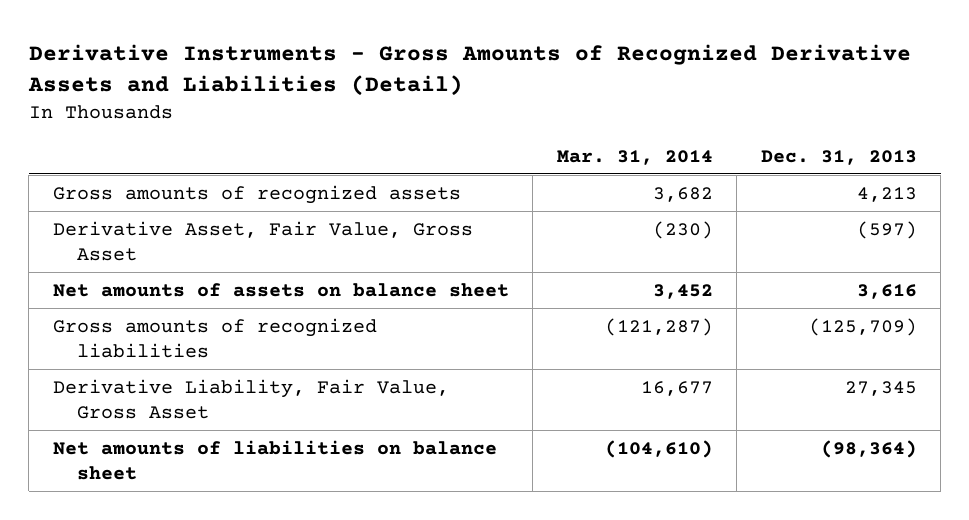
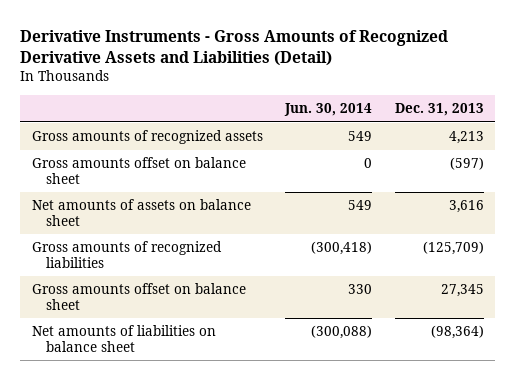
[556,149,713,165] Mar. 31, 2014 -> none
none -> [284,103,373,117] Jun. 30, 2014
[52,220,473,262] Derivative Asset, Fair Value, Gross Asset -> [31,157,246,185] Gross amounts offset on balance sheet
[52,378,449,420] Derivative Liability, Fair Value, Gross Asset -> [31,283,246,311] Gross amounts offset on balance sheet

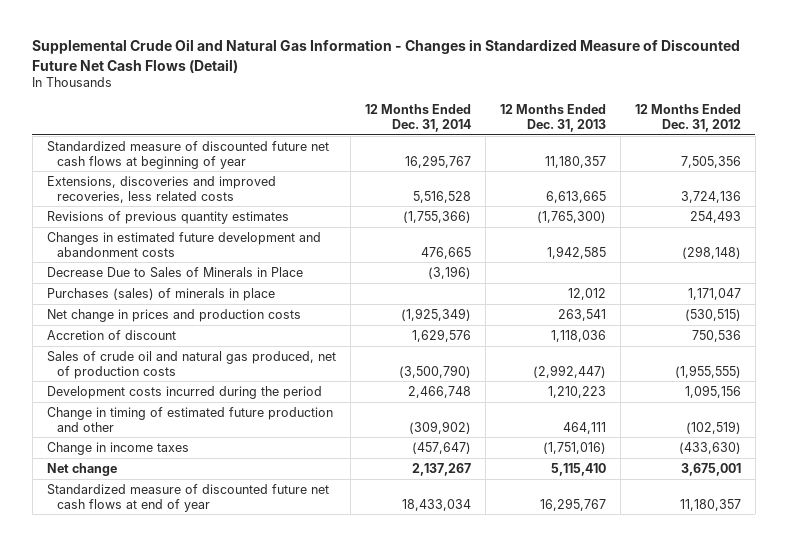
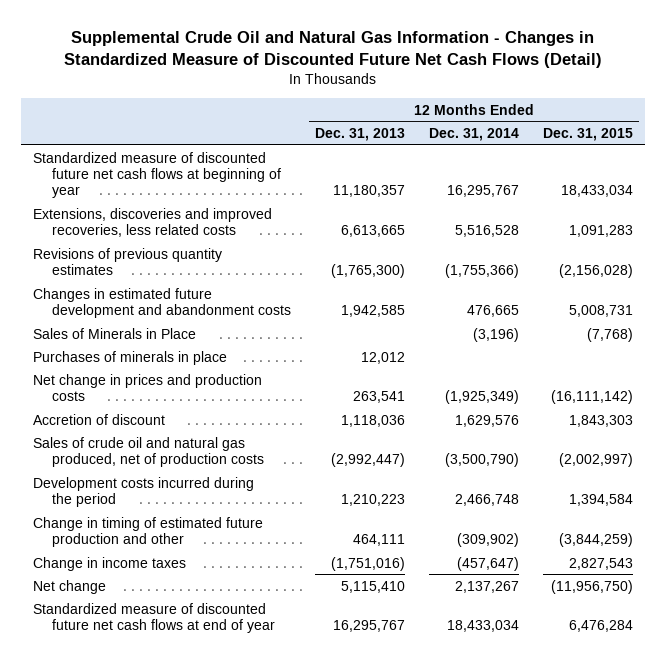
[634,104,741,133] 12 Months Ended Dec. 31, 2012 -> none
none -> [543,128,634,142] Dec. 31, 2015
[46,266,303,278] Decrease Due to Sales of Minerals in Place -> [32,327,196,339] Sales of Minerals in Place
[46,287,275,301] Purchases (sales) of minerals in place -> [32,350,227,365] Purchases of minerals in place

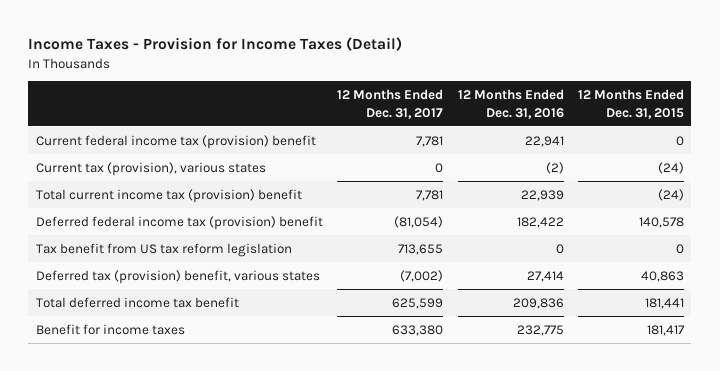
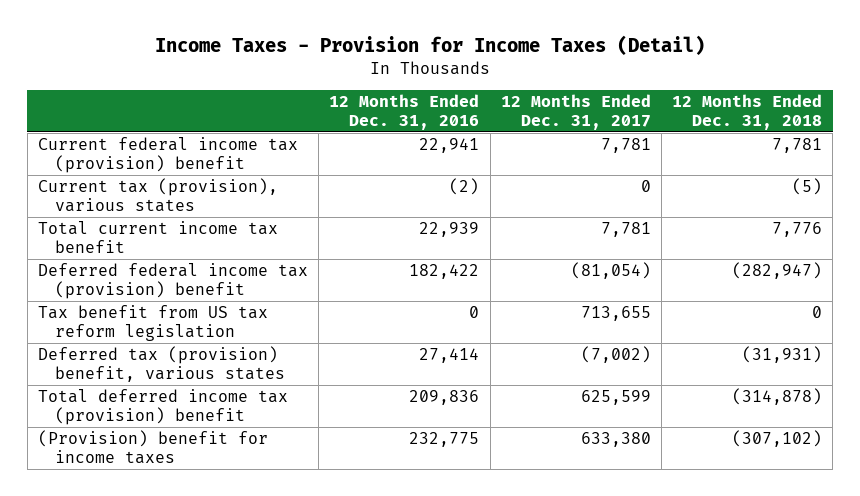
[578,89,685,119] 12 Months Ended Dec. 31, 2015 -> none
none -> [672,94,823,130] 12 Months Ended Dec. 31, 2018
[35,188,302,203] Total current income tax (provision) benefit -> [38,221,279,254] Total current income tax benefit
[35,296,239,308] Total deferred income tax benefit -> [38,389,289,426] Total deferred income tax (provision) benefit
[35,323,185,335] Benefit for income taxes -> [38,430,269,465] (Provision) benefit for income taxes

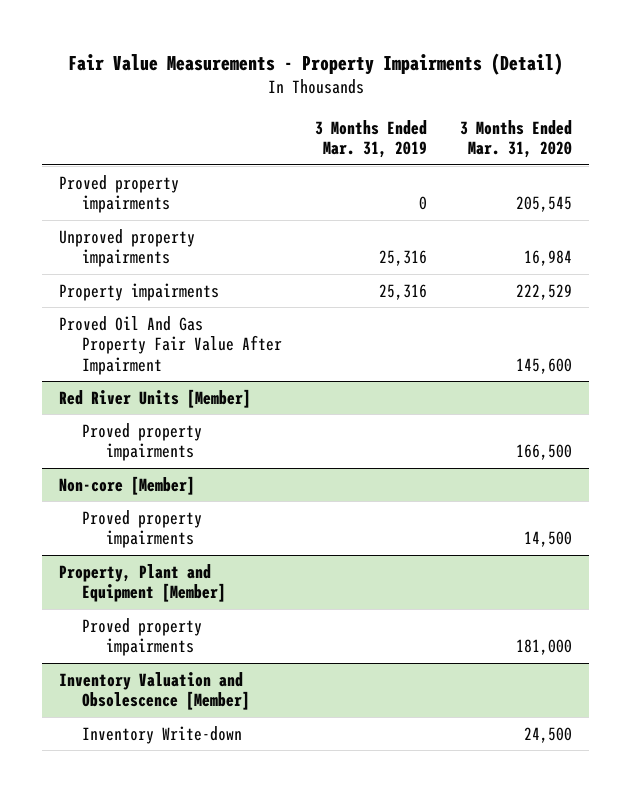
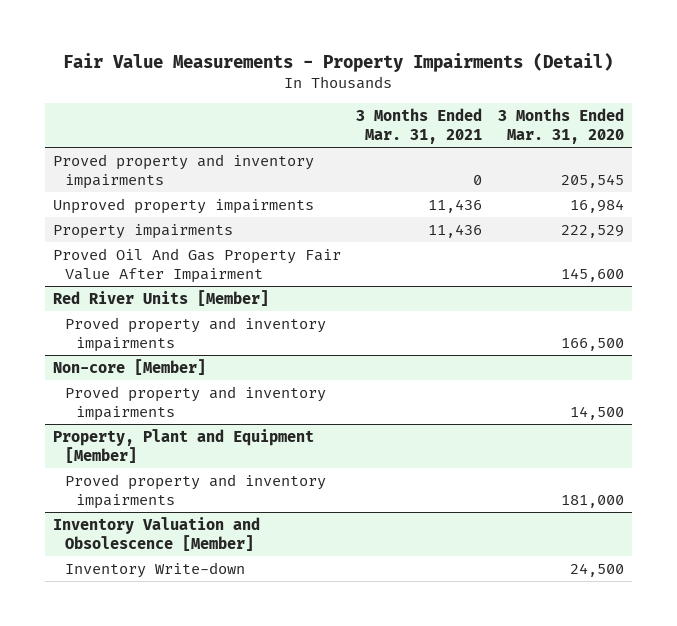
[315,119,428,159] 3 Months Ended Mar. 31, 2019 -> none
none -> [356,108,483,145] 3 Months Ended Mar. 31, 2021
[58,174,179,214] Proved property impairments -> [52,153,314,189] Proved property and inventory impairments
[82,422,203,462] Proved property impairments -> [64,316,326,352] Proved property and inventory impairments
[82,509,203,549] Proved property impairments -> [64,385,326,421] Proved property and inventory impairments
[82,617,203,657] Proved property impairments -> [64,473,326,509] Proved property and inventory impairments

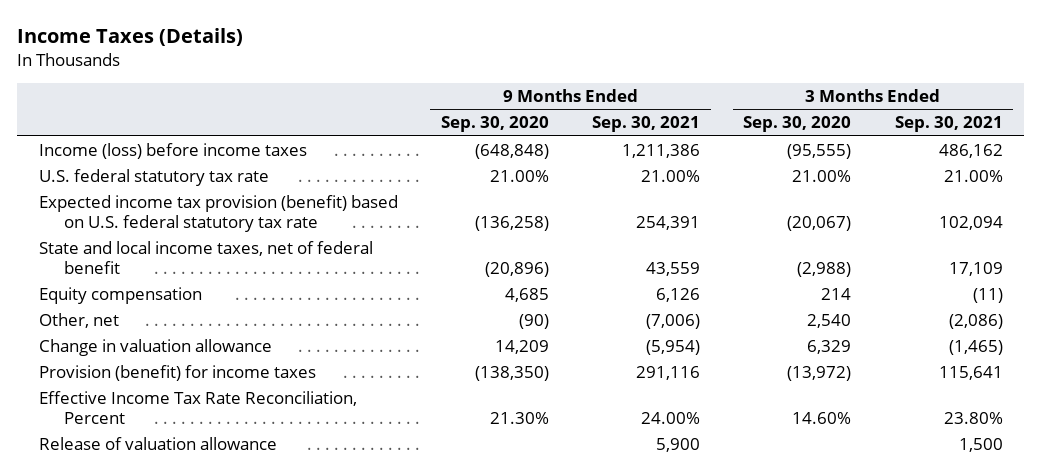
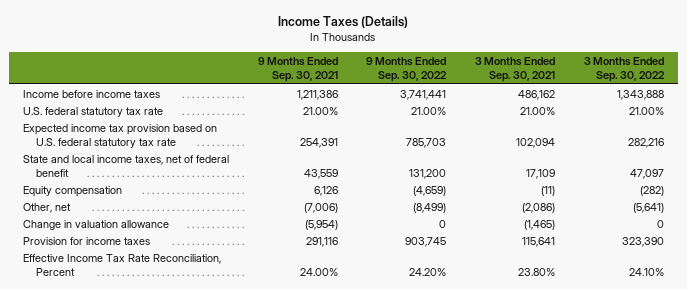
[441,116,550,133] Sep. 30, 2020 -> none
[743,116,852,133] Sep. 30, 2020 -> none
none -> [366,56,448,83] 9 Months Ended Sep. 30, 2022
none -> [583,56,665,83] 3 Months Ended Sep. 30, 2022
[38,143,307,160] Income (loss) before income taxes -> [23,89,161,98] Income before income taxes
[38,195,398,233] Expected income tax provision (benefit) based on U.S. federal statutory tax rate -> [23,123,218,148] Expected income tax provision based on U.S. federal statutory tax rate
[38,365,316,382] Provision (benefit) for income taxes -> [23,236,151,245] Provision for income taxes
[38,437,277,451] Release of valuation allowance -> none

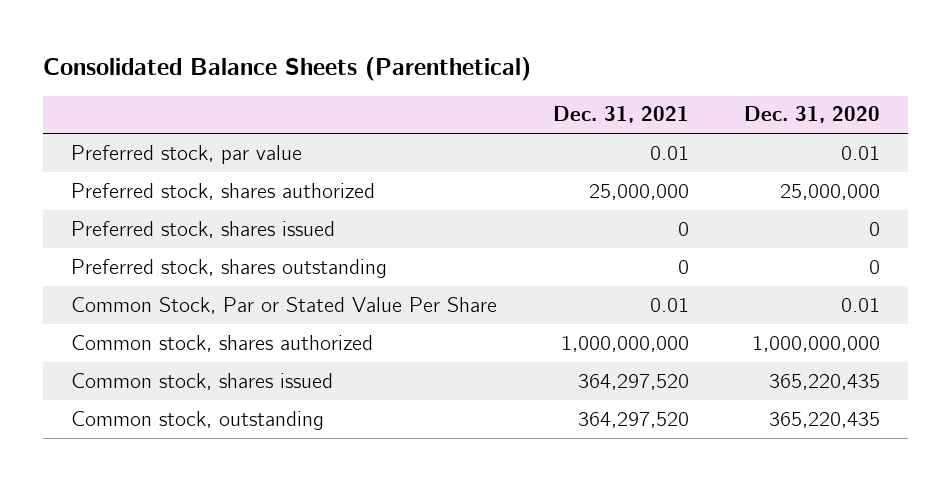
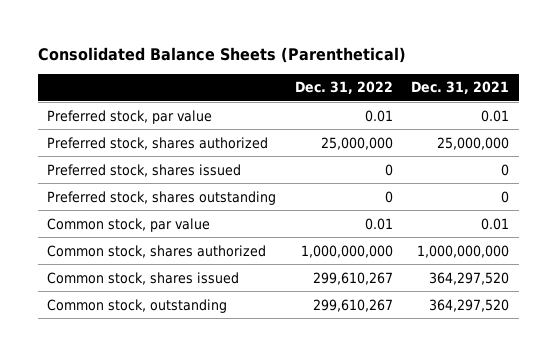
[744,106,881,124] Dec. 31, 2020 -> none
none -> [294,81,393,95] Dec. 31, 2022
[71,296,498,314] Common Stock, Par or Stated Value Per Share -> [47,217,211,232] Common stock, par value

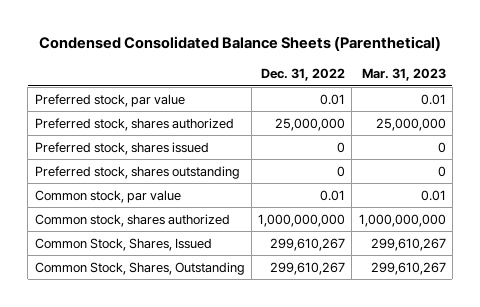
[37,46,406,63] Consolidated Balance Sheets (Parenthetical) -> [39,36,442,52] Condensed Consolidated Balance Sheets (Parenthetical)
[411,81,510,95] Dec. 31, 2021 -> none
none -> [361,68,446,82] Mar. 31, 2023
[47,271,240,285] Common stock, shares issued -> [34,237,212,251] Common Stock, Shares, Issued
[47,298,228,313] Common stock, outstanding -> [34,261,245,275] Common Stock, Shares, Outstanding

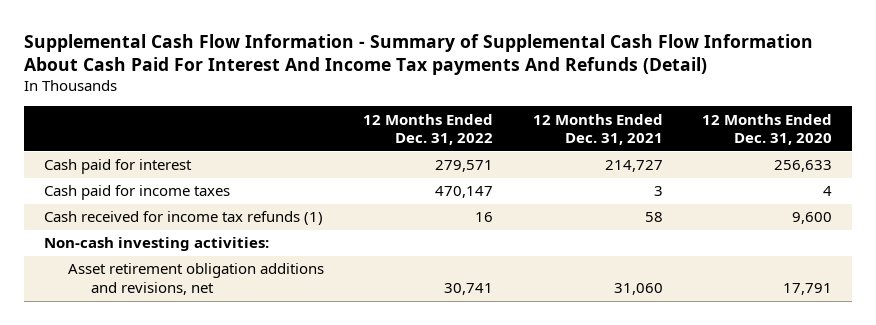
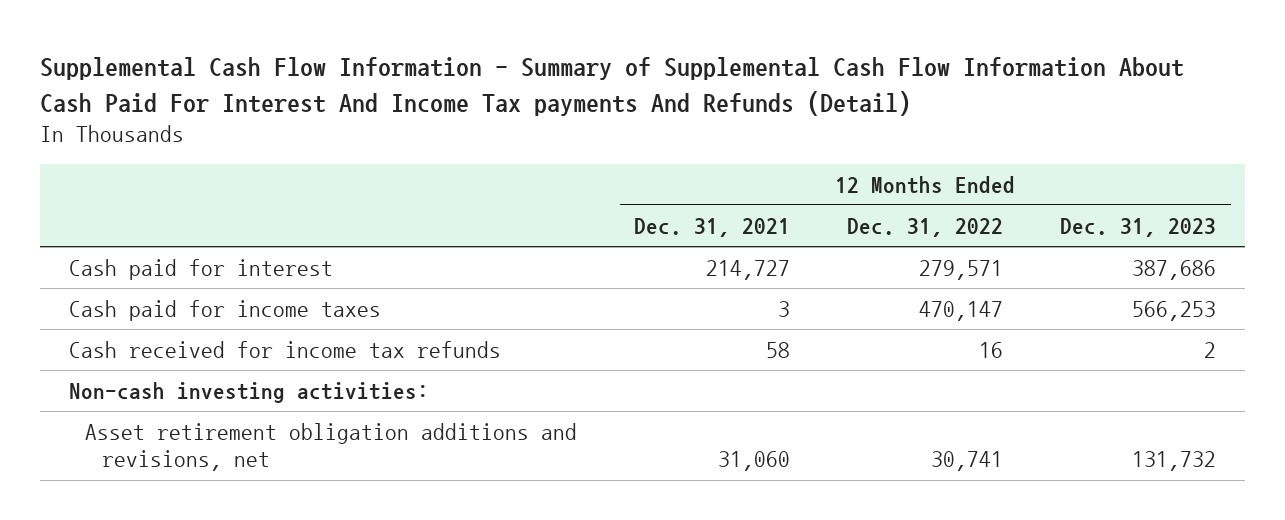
[702,113,833,146] 12 Months Ended Dec. 31, 2020 -> none
none -> [1060,217,1217,237] Dec. 31, 2023
[44,211,324,226] Cash received for income tax refunds (1) -> [68,340,501,358] Cash received for income tax refunds

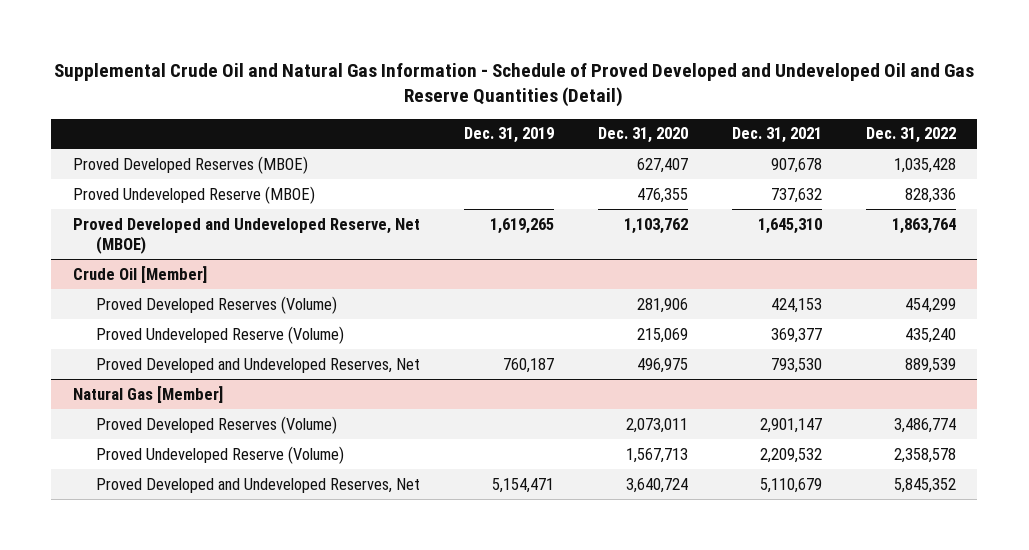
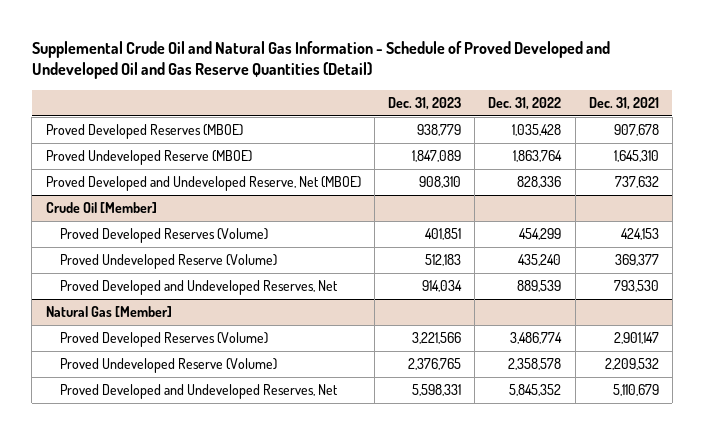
[464,127,555,144] Dec. 31, 2019 -> none
[598,127,689,144] Dec. 31, 2020 -> none
none -> [387,96,461,110] Dec. 31, 2023
[770,187,822,203] 737,632 -> [613,150,659,163] 1,645,310
[904,187,956,203] 828,336 -> [513,150,563,163] 1,863,764
[757,217,822,234] 1,645,310 -> [614,176,659,189] 737,632
[891,217,956,234] 1,863,764 -> [517,176,562,189] 828,336

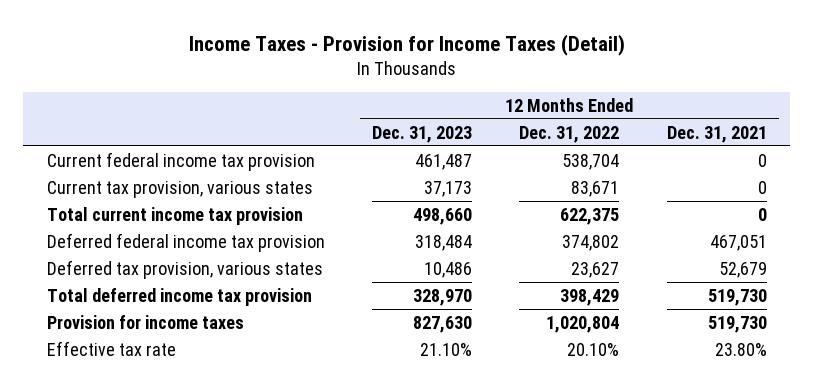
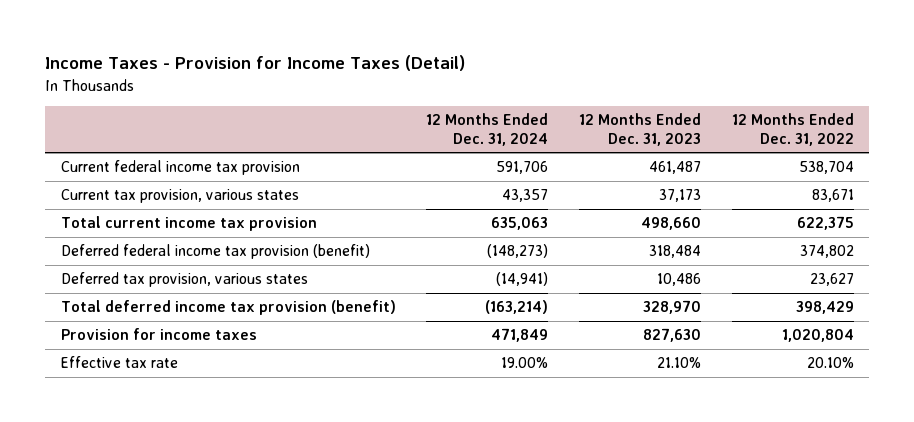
[666,125,767,143] Dec. 31, 2021 -> none
none -> [426,113,549,146] 12 Months Ended Dec. 31, 2024
[46,232,325,252] Deferred federal income tax provision -> [60,244,370,260] Deferred federal income tax provision (benefit)
[46,287,312,306] Total deferred income tax provision -> [60,300,396,316] Total deferred income tax provision (benefit)

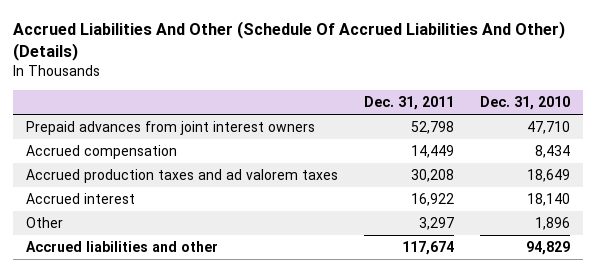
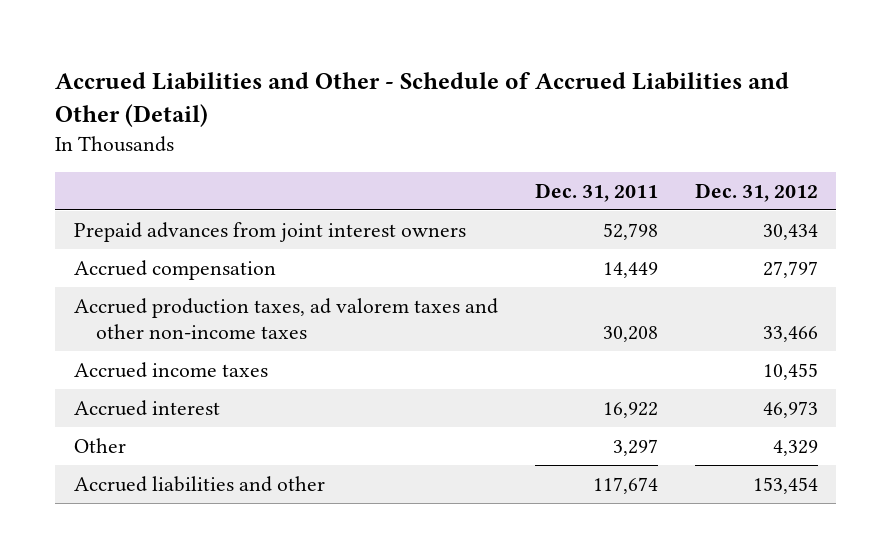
[13,21,566,61] Accrued Liabilities And Other (Schedule Of Accrued Liabilities And Other) (Details) -> [55,71,790,127] Accrued Liabilities and Other - Schedule of Accrued Liabilities and Other (Detail)
[480,96,571,111] Dec. 31, 2010 -> none
none -> [694,182,818,202] Dec. 31, 2012
[26,169,339,184] Accrued production taxes and ad valorem taxes -> [73,297,498,339] Accrued production taxes, ad valorem taxes and other non-income taxes
none -> [73,361,268,378] Accrued income taxes

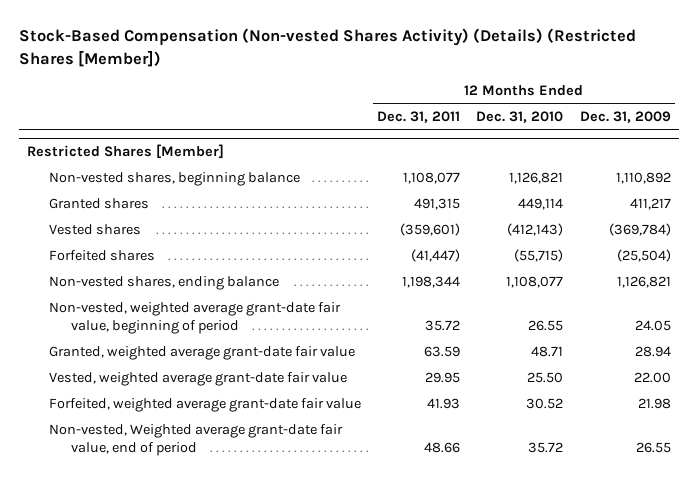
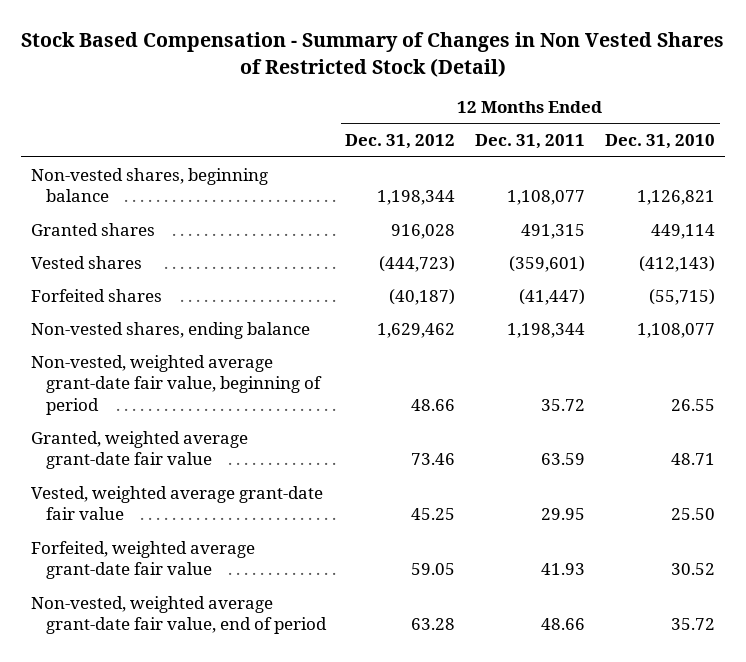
[18,28,636,67] Stock-Based Compensation (Non-vested Shares Activity) (Details) (Restricted Shares [Member]) -> [21,32,725,77] Stock Based Compensation - Summary of Changes in Non Vested Shares of Restricted Stock (Detail)
[579,111,671,124] Dec. 31, 2009 -> none
none -> [345,134,456,150] Dec. 31, 2012
[27,144,225,160] Restricted Shares [Member] -> none
[48,424,343,457] Non-vested, Weighted average grant-date fair value, end of period -> [31,595,327,635] Non-vested, weighted average grant-date fair value, end of period

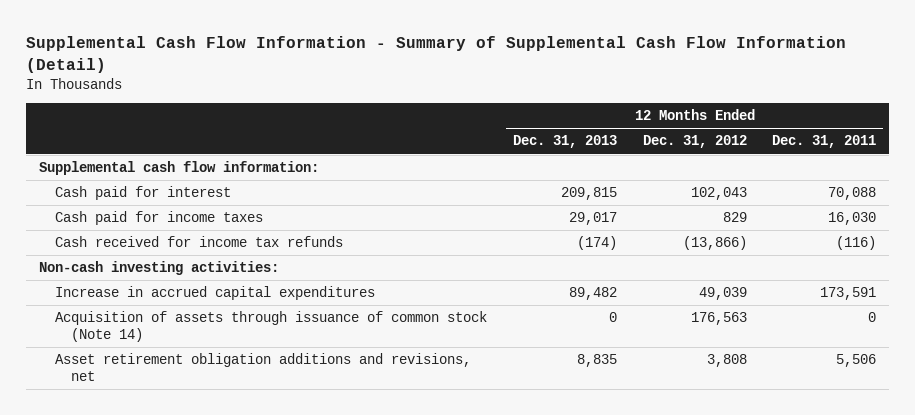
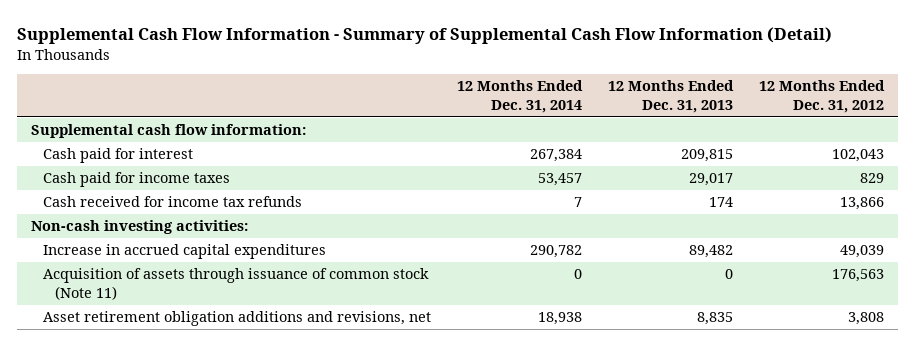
[772,135,877,149] Dec. 31, 2011 -> none
none -> [456,80,583,113] 12 Months Ended Dec. 31, 2014
[576,236,617,251] (174) -> [709,197,734,208] 174
[682,236,747,251] (13,866) -> [840,197,885,211] 13,866
[55,311,488,342] Acquisition of assets through issuance of common stock (Note 14) -> [42,268,429,300] Acquisition of assets through issuance of common stock (Note 11)

